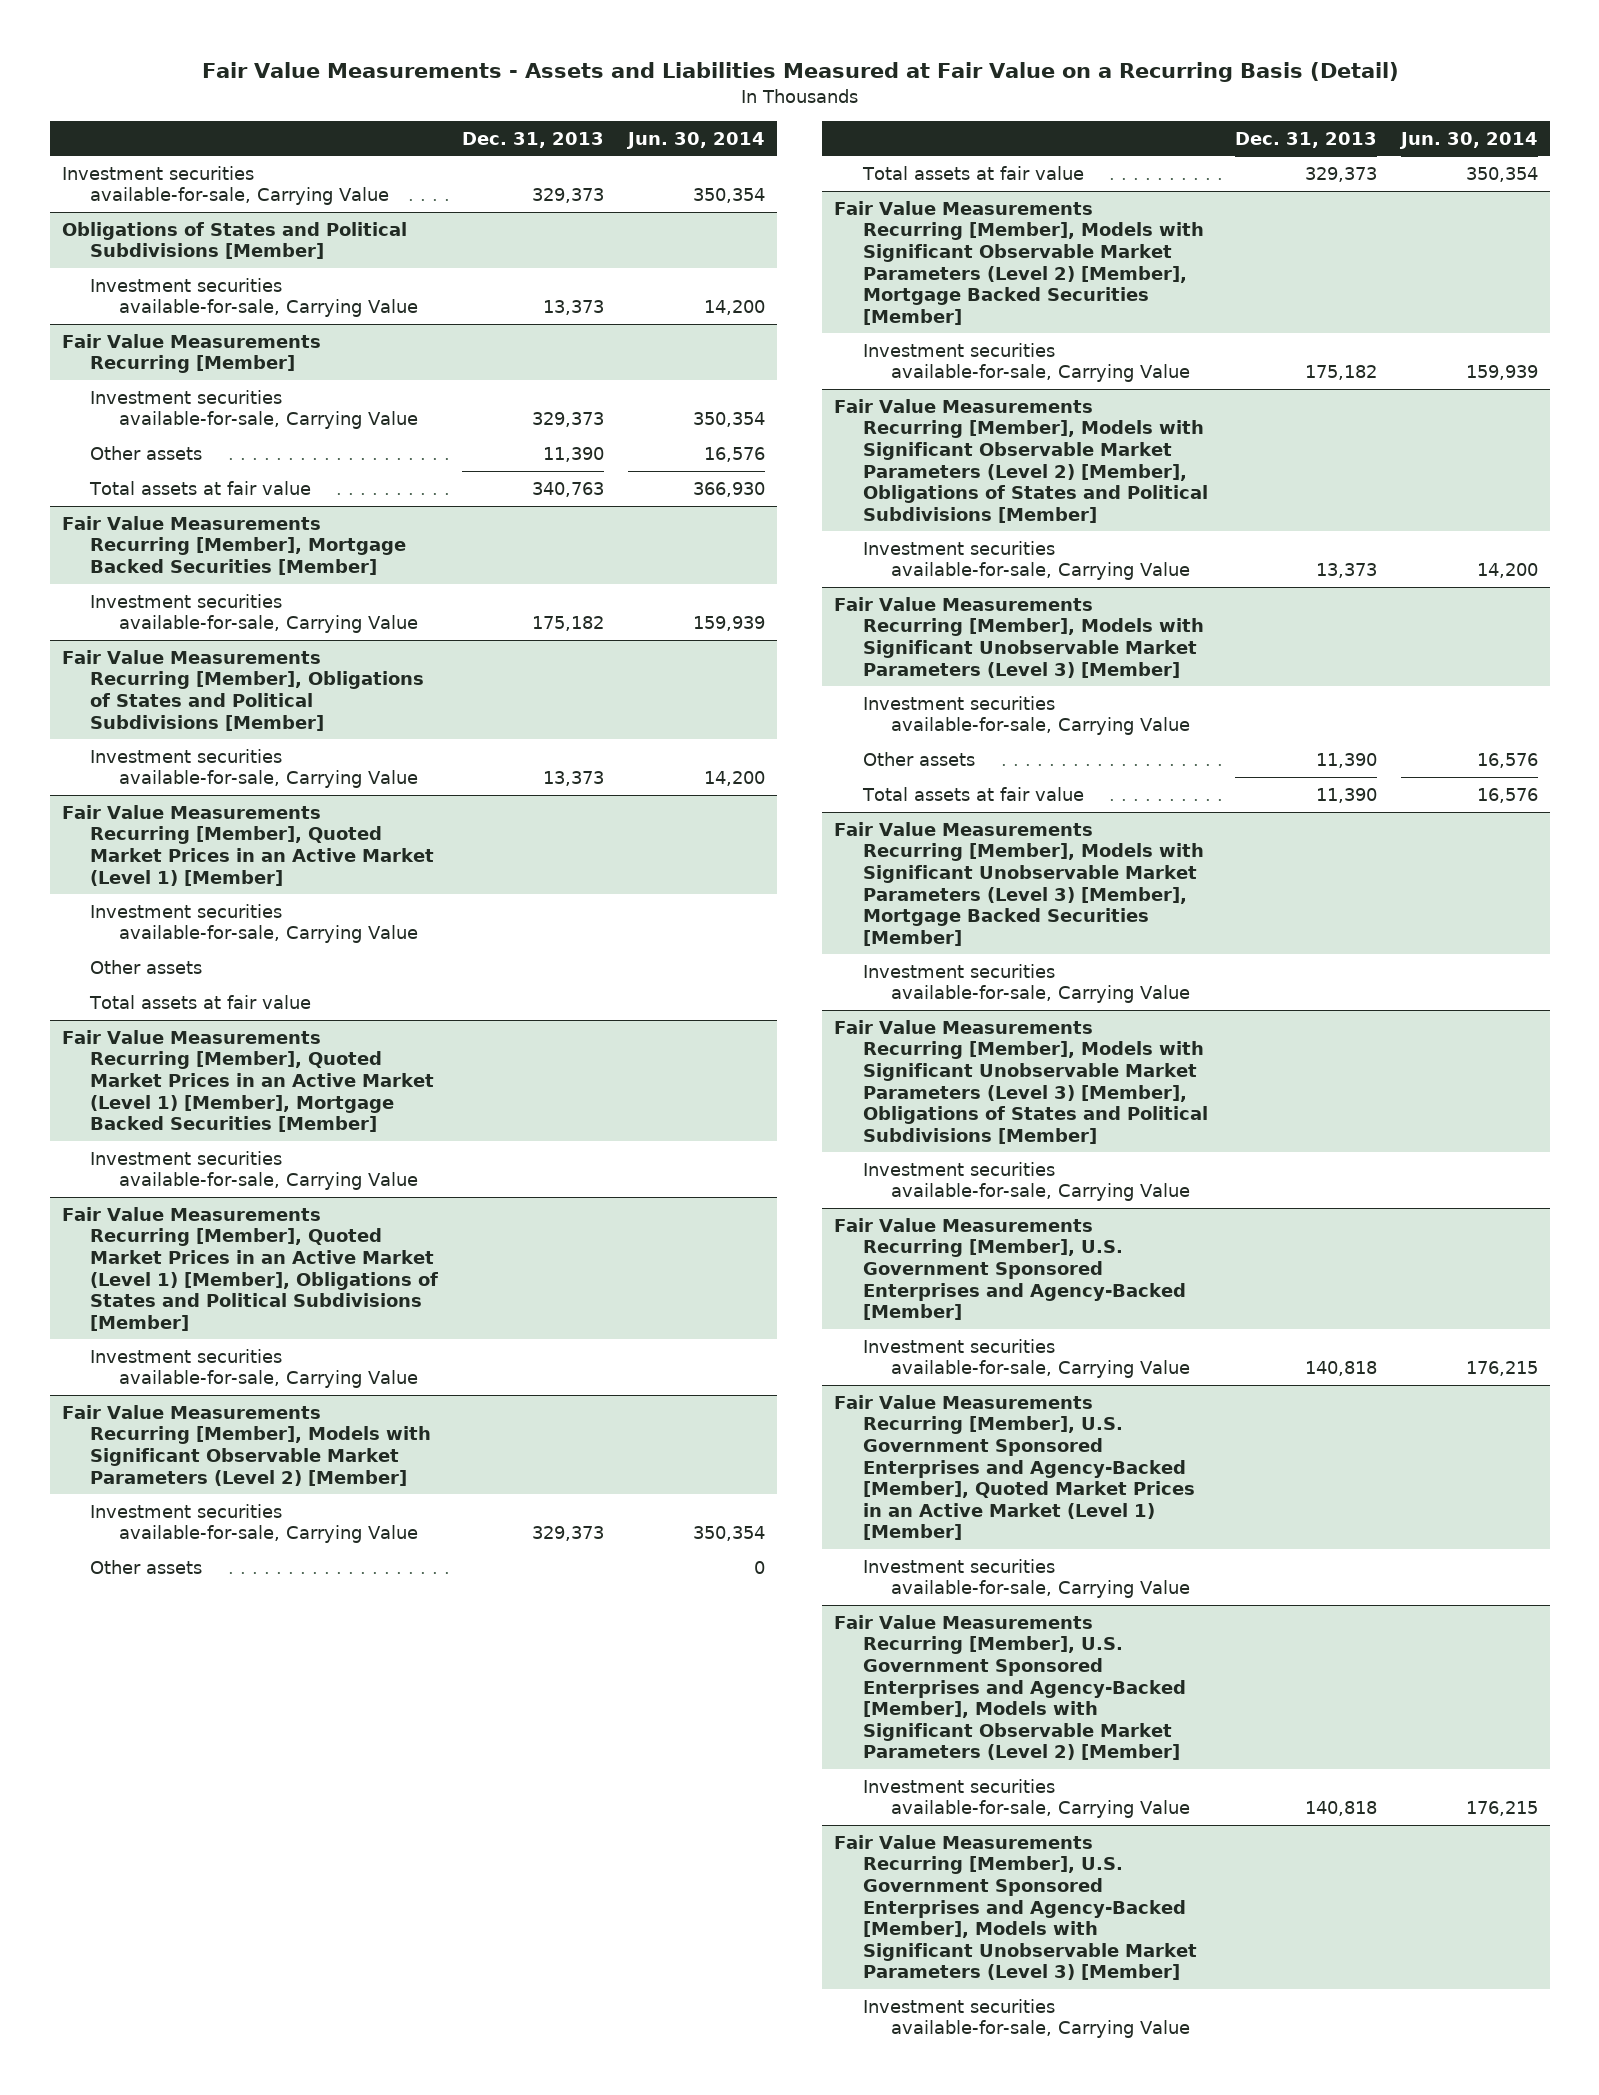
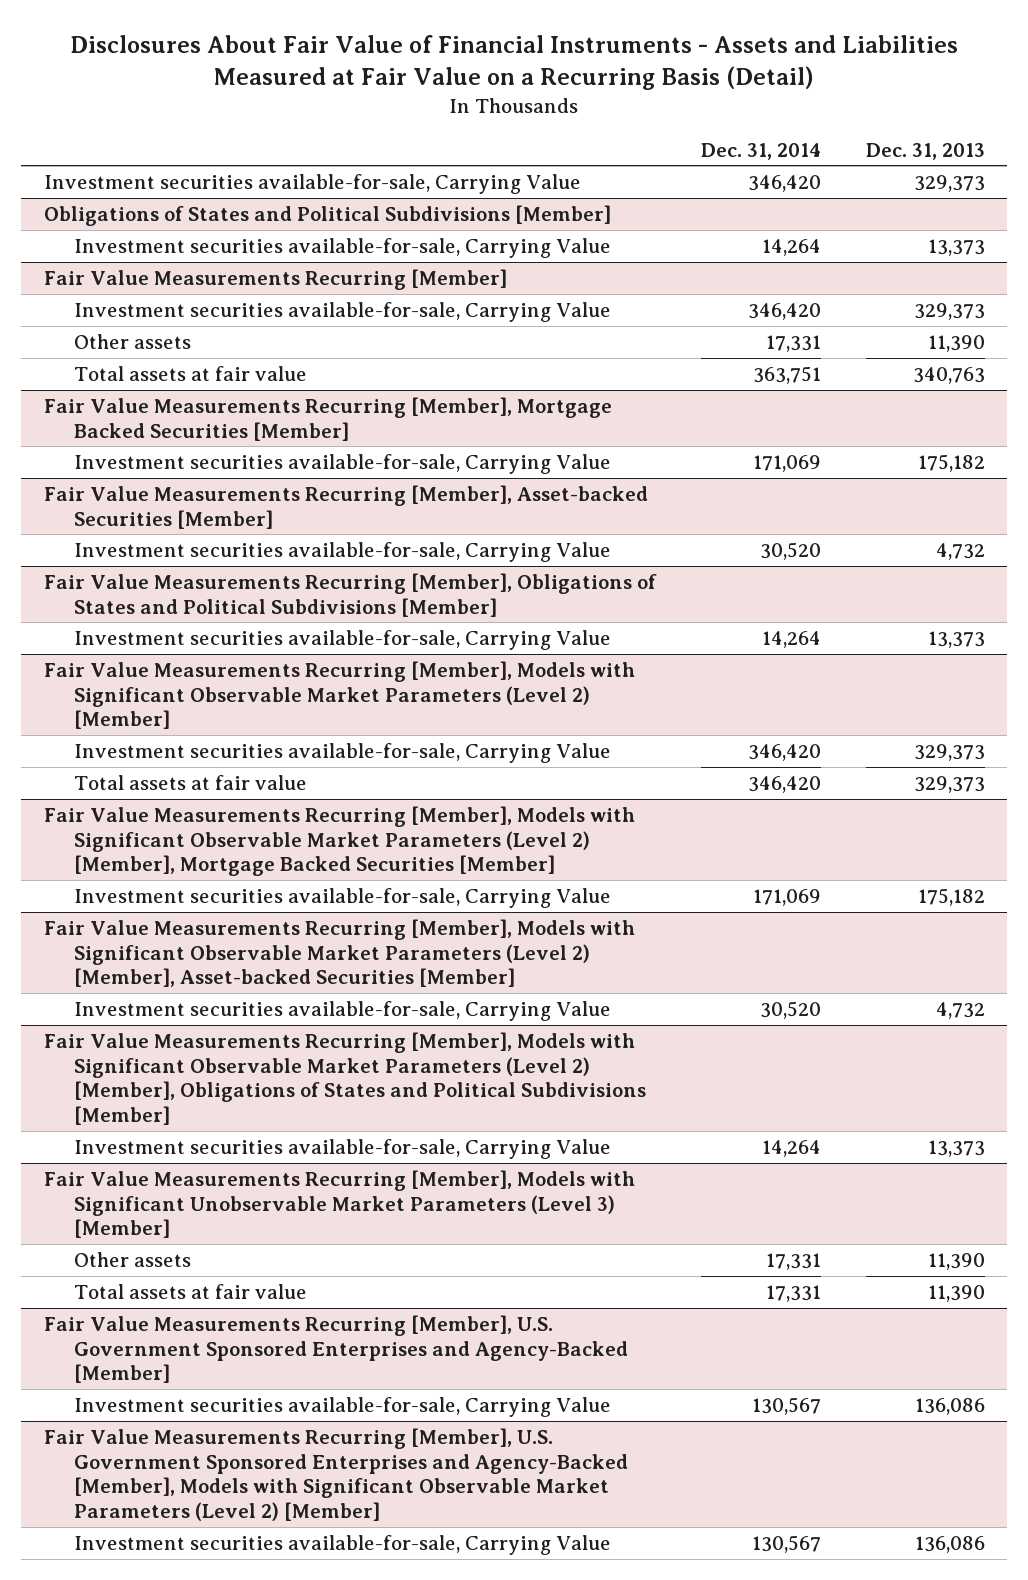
[201,62,1399,83] Fair Value Measurements - Assets and Liabilities Measured at Fair Value on a Recurring Basis (Detail) -> [70,35,959,91] Disclosures About Fair Value of Financial Instruments - Assets and Liabilities Measured at Fair Value on a Recurring Basis (Detail)
[626,131,766,149] Jun. 30, 2014 -> none
none -> [700,142,821,160] Dec. 31, 2014
none -> [43,485,648,529] Fair Value Measurements Recurring [Member], Asset-backed Securities [Member]
none -> [74,542,612,563] Investment securities available-for-sale, Carrying Value
[61,804,435,886] Fair Value Measurements Recurring [Member], Quoted Market Prices in an Active Market (Level 1) [Member] -> none
[90,903,418,944] Investment securities available-for-sale, Carrying Value -> none
[90,959,203,974] Other assets -> none
[89,994,312,1009] Total assets at fair value -> none
[61,1029,435,1133] Fair Value Measurements Recurring [Member], Quoted Market Prices in an Active Market (Level 1) [Member], Mortgage Backed Securities [Member] -> none
[90,1150,418,1191] Investment securities available-for-sale, Carrying Value -> none
[61,1206,439,1331] Fair Value Measurements Recurring [Member], Quoted Market Prices in an Active Market (Level 1) [Member], Obligations of States and Political Subdivisions [Member] -> none
[90,1348,418,1389] Investment securities available-for-sale, Carrying Value -> none
[90,1559,203,1574] Other assets -> none
none -> [43,919,635,988] Fair Value Measurements Recurring [Member], Models with Significant Observable Market Parameters (Level 2) [Member], Asset-backed Securities [Member]
none -> [74,1001,612,1022] Investment securities available-for-sale, Carrying Value
[862,695,1191,736] Investment securities available-for-sale, Carrying Value -> none
[834,821,1204,946] Fair Value Measurements Recurring [Member], Models with Significant Unobservable Market Parameters (Level 3) [Member], Mortgage Backed Securities [Member] -> none
[862,963,1191,1004] Investment securities available-for-sale, Carrying Value -> none
[834,1019,1208,1144] Fair Value Measurements Recurring [Member], Models with Significant Unobservable Market Parameters (Level 3) [Member], Obligations of States and Political Subdivisions [Member] -> none
[862,1161,1191,1202] Investment securities available-for-sale, Carrying Value -> none
[834,1394,1195,1541] Fair Value Measurements Recurring [Member], U.S. Government Sponsored Enterprises and Agency-Backed [Member], Quoted Market Prices in an Active Market (Level 1) [Member] -> none
[862,1558,1191,1599] Investment securities available-for-sale, Carrying Value -> none
[1304,1361,1377,1377] 140,818 -> [914,1398,985,1416] 136,086
[834,1834,1197,1981] Fair Value Measurements Recurring [Member], U.S. Government Sponsored Enterprises and Agency-Backed [Member], Models with Significant Unobservable Market Parameters (Level 3) [Member] -> none
[862,1998,1191,2039] Investment securities available-for-sale, Carrying Value -> none
[1304,1801,1377,1817] 140,818 -> [914,1536,985,1554] 136,086

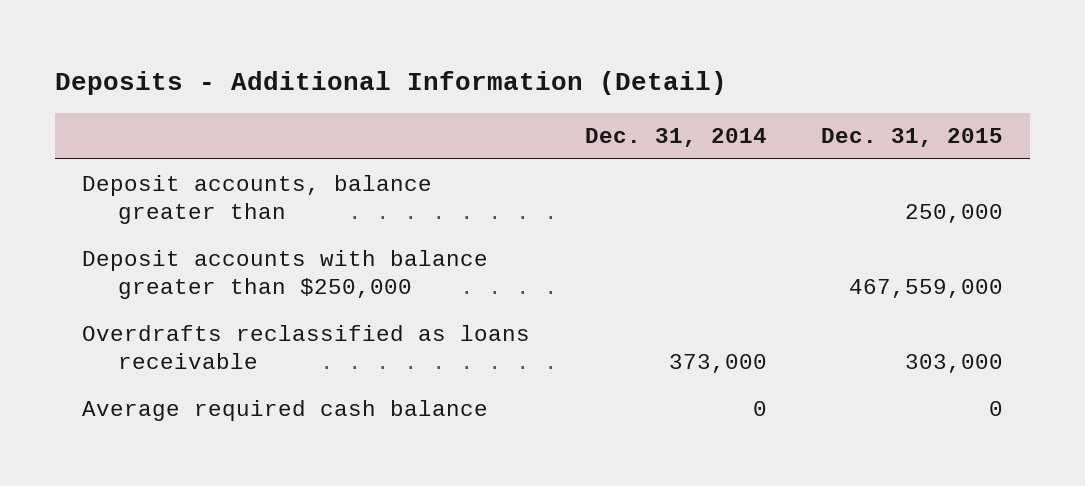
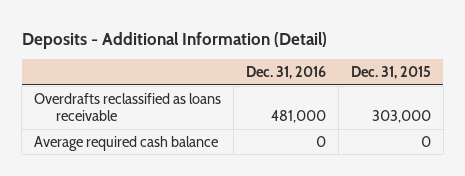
[584,128,767,148] Dec. 31, 2014 -> none
none -> [246,66,327,80] Dec. 31, 2016
[82,174,433,225] Deposit accounts, balance greater than -> none
[82,249,489,300] Deposit accounts with balance greater than $250,000 -> none

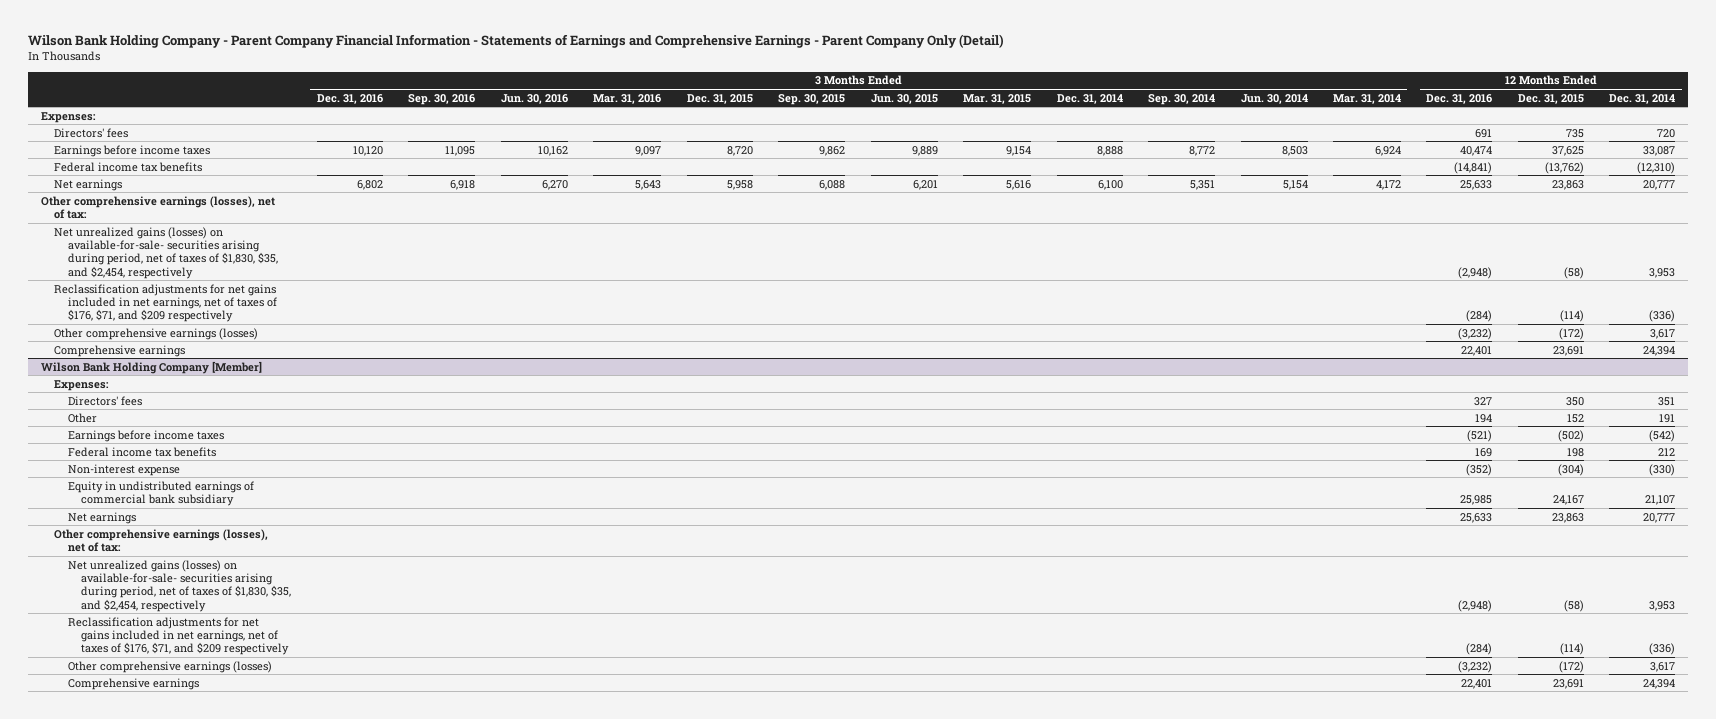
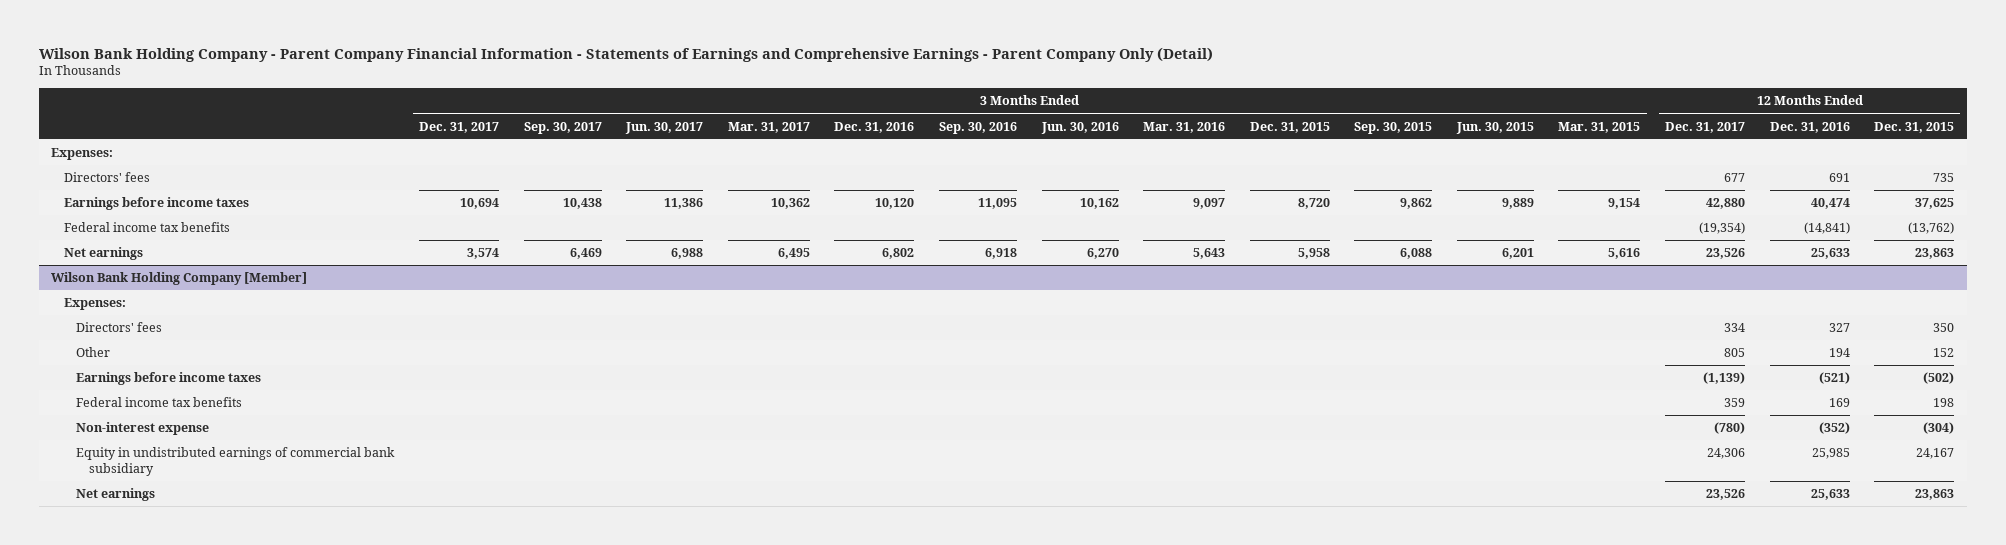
[1056,93,1123,104] Dec. 31, 2014 -> none
[1148,93,1216,105] Sep. 30, 2014 -> none
[1240,93,1308,104] Jun. 30, 2014 -> none
[1333,93,1402,104] Mar. 31, 2014 -> none
[1609,93,1676,104] Dec. 31, 2014 -> none
none -> [418,121,499,133] Dec. 31, 2017
none -> [523,121,602,134] Sep. 30, 2017
none -> [625,121,704,134] Jun. 30, 2017
none -> [727,121,810,133] Mar. 31, 2017
none -> [1665,121,1746,133] Dec. 31, 2017
[40,195,275,220] Other comprehensive earnings (losses), net of tax: -> none
[54,226,278,279] Net unrealized gains (losses) on available-for-sale- securities arising during period, net of taxes of $1,830, $35, and $2,454, respectively -> none
[54,283,277,323] Reclassification adjustments for net gains included in net earnings, net of taxes of $176, $71, and $209 respectively -> none
[54,327,259,340] Other comprehensive earnings (losses) -> none
[54,344,186,357] Comprehensive earnings -> none
[54,528,269,553] Other comprehensive earnings (losses), net of tax: -> none
[67,559,292,612] Net unrealized gains (losses) on available-for-sale- securities arising during period, net of taxes of $1,830, $35, and $2,454, respectively -> none
[67,616,290,656] Reclassification adjustments for net gains included in net earnings, net of taxes of $176, $71, and $209 respectively -> none
[67,660,272,673] Other comprehensive earnings (losses) -> none
[67,677,199,690] Comprehensive earnings -> none

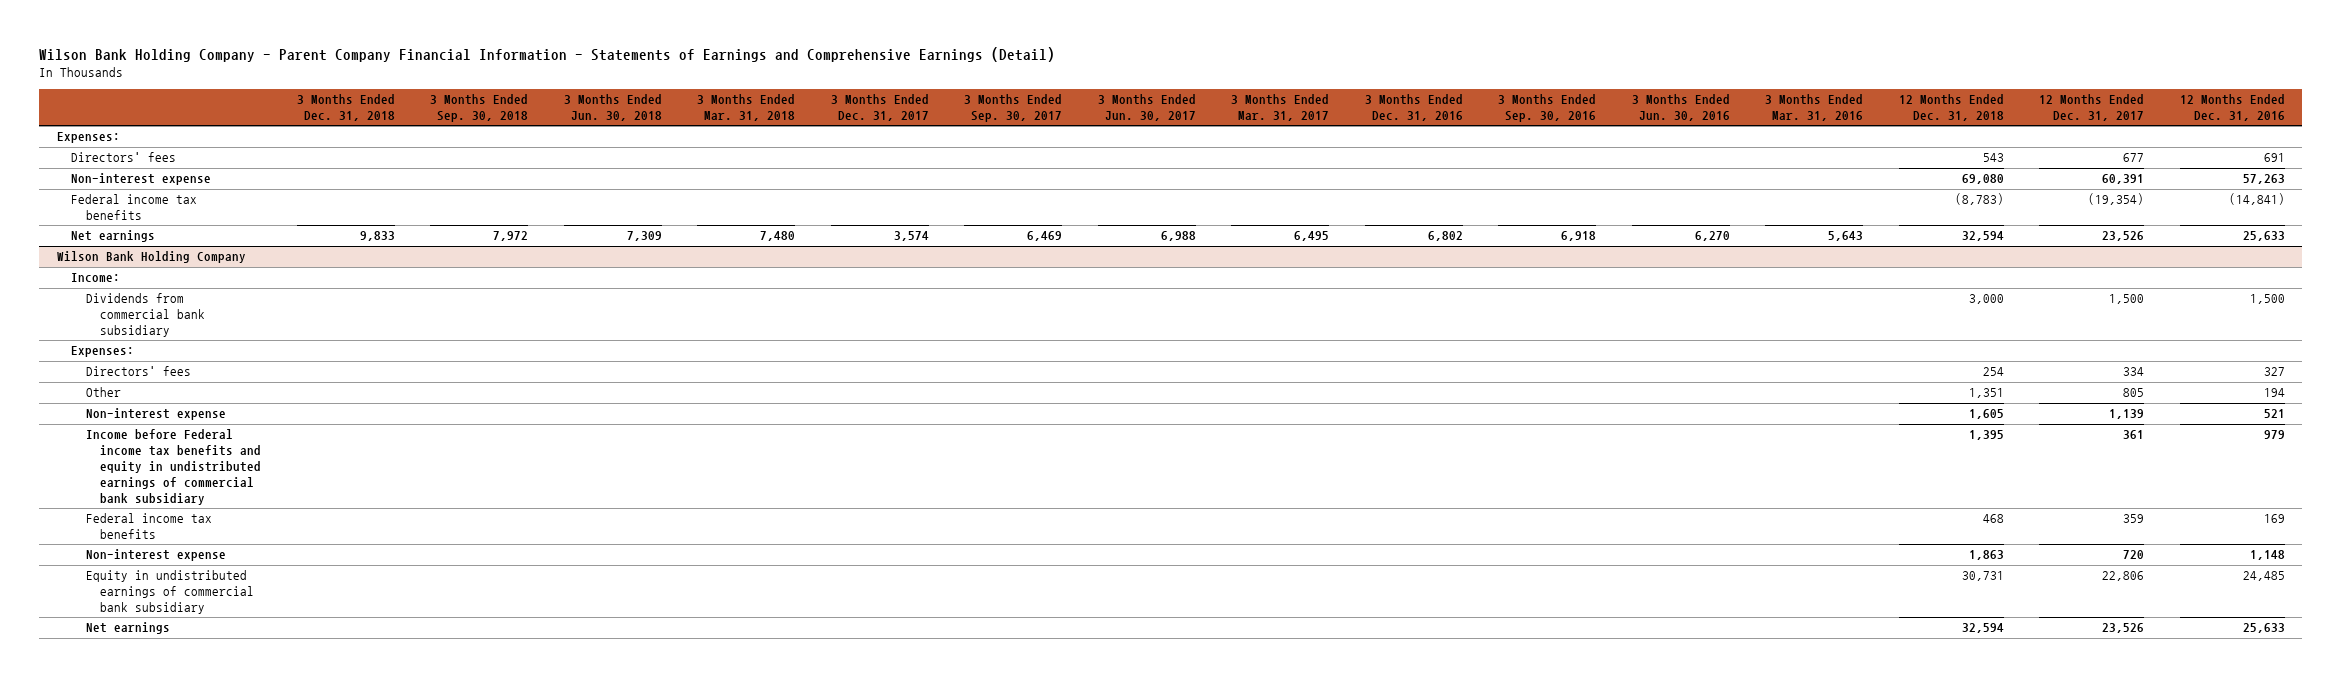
[39,46,1214,62] Wilson Bank Holding Company - Parent Company Financial Information - Statements of Earnings and Comprehensive Earnings - Parent Company Only (Detail) -> [39,47,1056,63] Wilson Bank Holding Company - Parent Company Financial Information - Statements of Earnings and Comprehensive Earnings (Detail)
[1249,121,1330,133] Dec. 31, 2015 -> none
[1354,121,1433,134] Sep. 30, 2015 -> none
[1455,121,1534,134] Jun. 30, 2015 -> none
[1558,121,1641,133] Mar. 31, 2015 -> none
[1874,121,1955,133] Dec. 31, 2015 -> none
none -> [296,94,395,121] 3 Months Ended Dec. 31, 2018
none -> [430,94,529,122] 3 Months Ended Sep. 30, 2018
none -> [563,94,662,121] 3 Months Ended Jun. 30, 2018
none -> [697,94,796,121] 3 Months Ended Mar. 31, 2018
none -> [1898,94,2004,121] 12 Months Ended Dec. 31, 2018
[63,197,249,211] Earnings before income taxes -> none
none -> [71,173,212,186] Non-interest expense
[51,272,308,286] Wilson Bank Holding Company [Member] -> [57,251,247,264] Wilson Bank Holding Company
none -> [71,273,121,283] Income:
none -> [85,293,206,337] Dividends from commercial bank subsidiary
none -> [85,408,226,421] Non-interest expense
[76,372,262,386] Earnings before income taxes -> [85,429,262,505] Income before Federal income tax benefits and equity in undistributed earnings of commercial bank subsidiary
[1703,372,1746,385] (1,139) -> [2123,430,2145,440] 361
[1818,372,1850,385] (521) -> [2263,430,2285,440] 979
[1714,422,1746,435] (780) -> [2123,550,2145,560] 720
[1818,422,1850,435] (352) -> [2249,550,2285,561] 1,148
[1707,448,1746,460] 24,306 -> [2102,571,2145,582] 22,806
[1811,448,1850,460] 25,985 -> [2242,571,2285,582] 24,485

